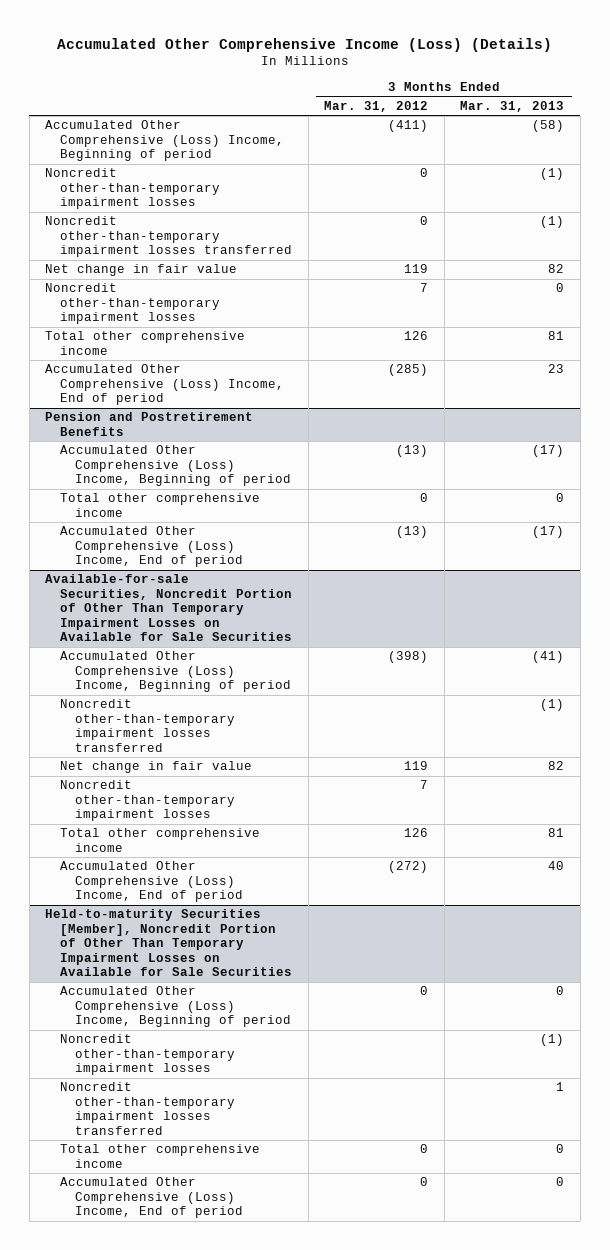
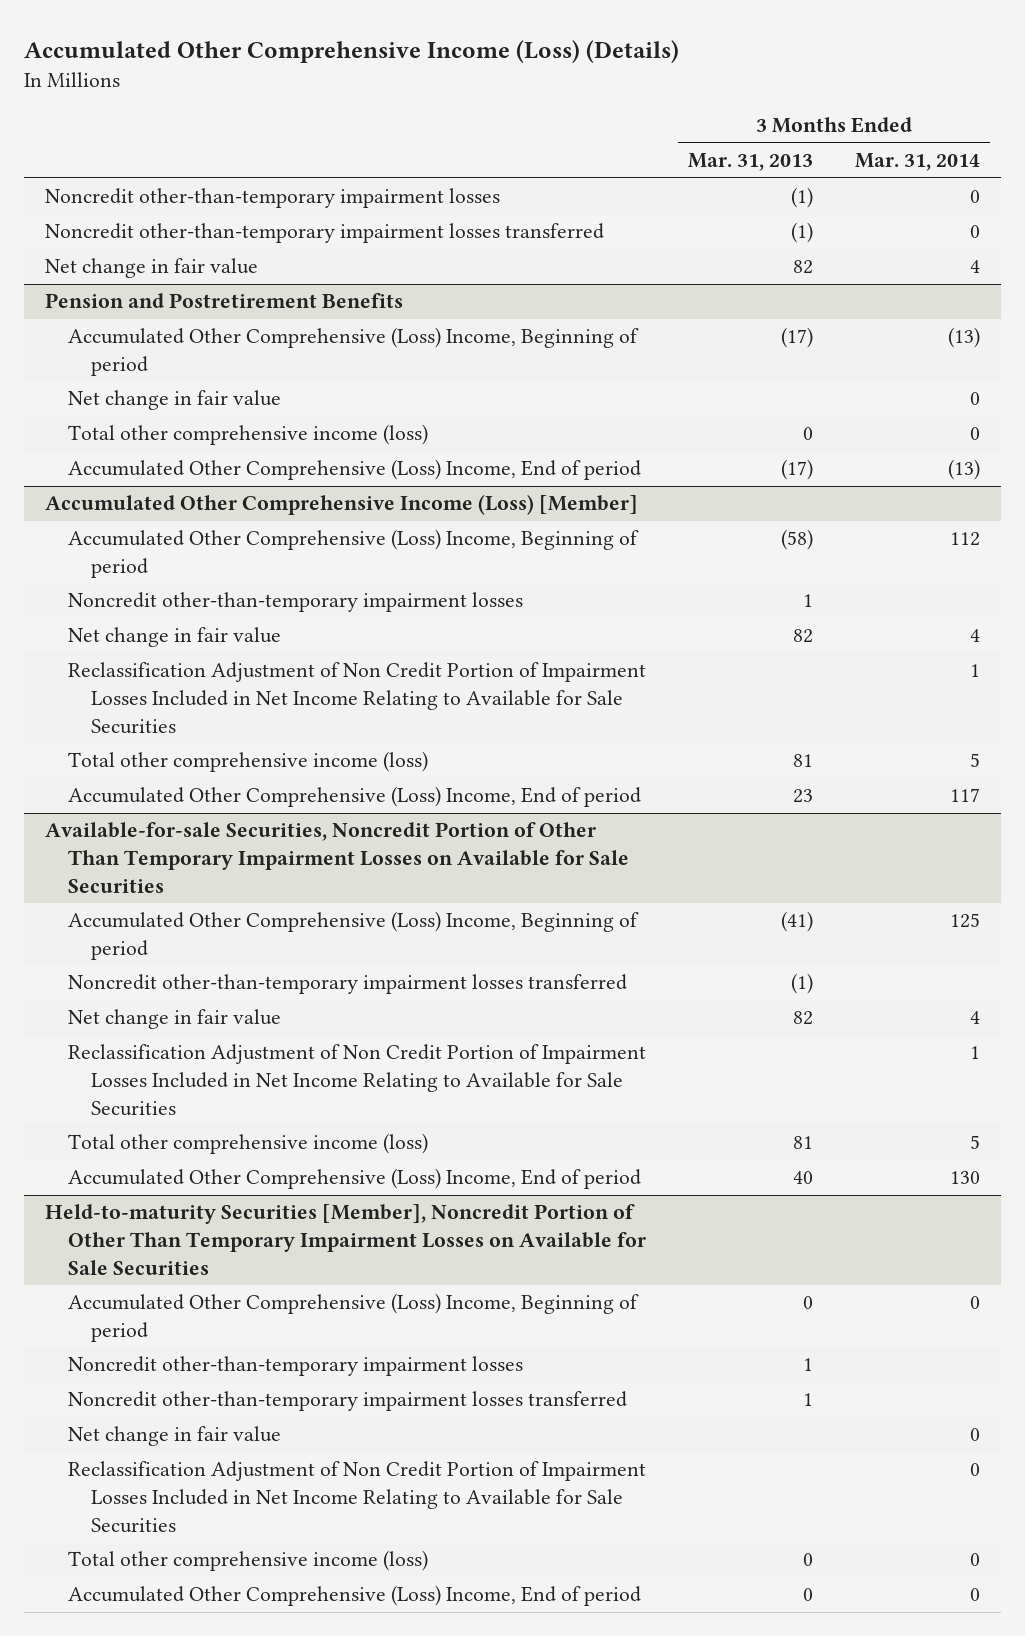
[324,100,429,112] Mar. 31, 2012 -> none
none -> [854,153,980,172] Mar. 31, 2014
[45,120,285,162] Accumulated Other Comprehensive (Loss) Income, Beginning of period -> none
[45,283,221,325] Noncredit other-than-temporary impairment losses -> none
[45,331,246,355] Total other comprehensive income -> none
[45,364,285,406] Accumulated Other Comprehensive (Loss) Income, End of period -> none
none -> [68,390,282,411] Net change in fair value
[60,493,261,517] Total other comprehensive income -> [68,424,429,446] Total other comprehensive income (loss)
none -> [45,494,639,516] Accumulated Other Comprehensive Income (Loss) [Member]
none -> [68,529,640,578] Accumulated Other Comprehensive (Loss) Income, Beginning of period
none -> [68,592,524,613] Noncredit other-than-temporary impairment losses
none -> [68,627,282,648] Net change in fair value
none -> [68,662,647,734] Reclassification Adjustment of Non Credit Portion of Impairment Losses Included in Net Income Relating to Available for Sale Securities
none -> [68,751,429,773] Total other comprehensive income (loss)
none -> [68,786,642,808] Accumulated Other Comprehensive (Loss) Income, End of period
[60,780,236,822] Noncredit other-than-temporary impairment losses -> [68,1044,647,1116] Reclassification Adjustment of Non Credit Portion of Impairment Losses Included in Net Income Relating to Available for Sale Securities
[60,828,261,852] Total other comprehensive income -> [68,1133,429,1155] Total other comprehensive income (loss)
[540,1034,565,1047] (1) -> [803,1358,814,1372] 1
none -> [68,1426,282,1447] Net change in fair value
none -> [68,1461,647,1533] Reclassification Adjustment of Non Credit Portion of Impairment Losses Included in Net Income Relating to Available for Sale Securities
[60,1144,261,1168] Total other comprehensive income -> [68,1550,429,1572] Total other comprehensive income (loss)

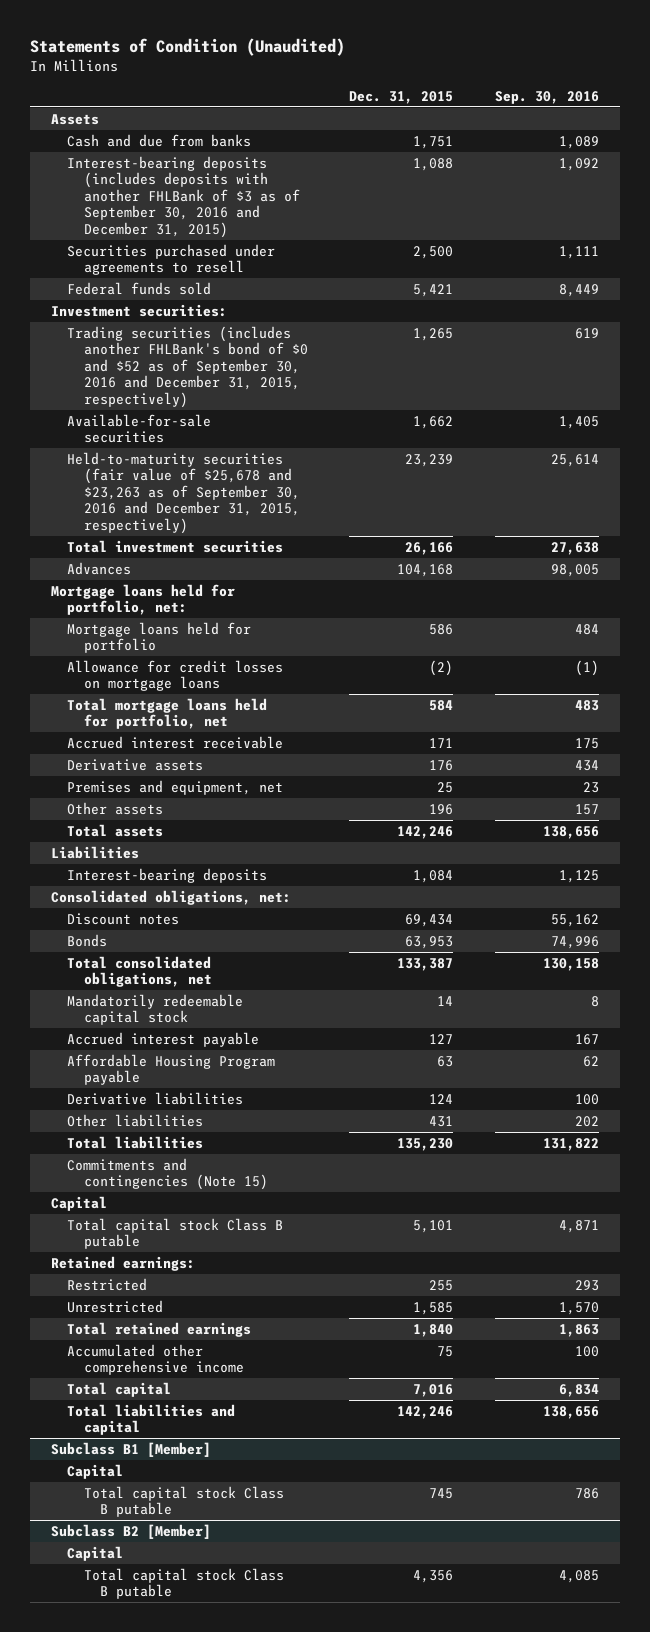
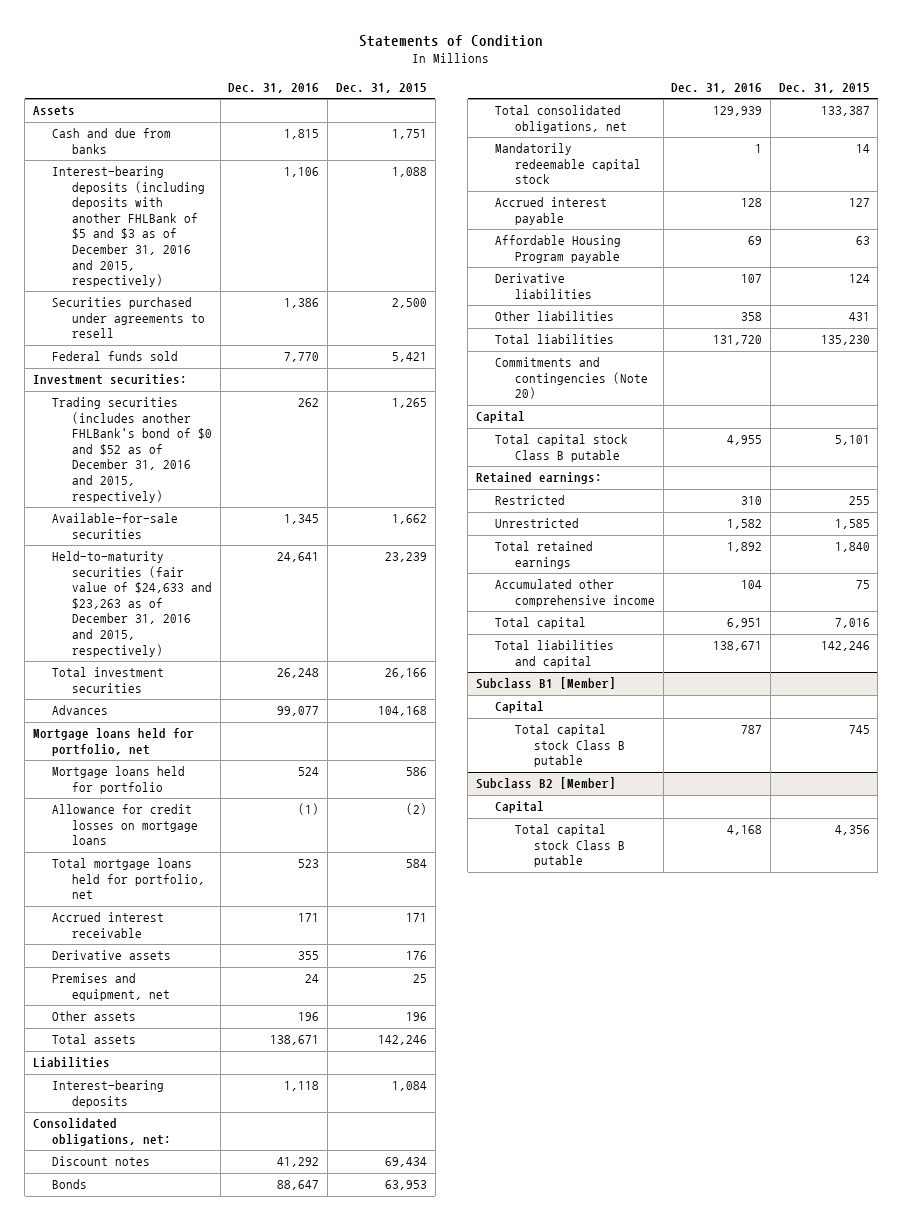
[29,37,345,56] Statements of Condition (Unaudited) -> [359,34,544,47] Statements of Condition
[495,90,600,104] Sep. 30, 2016 -> none
none -> [228,82,320,93] Dec. 31, 2016
[67,155,300,239] Interest-bearing deposits (includes deposits with another FHLBank of $3 as of September 30, 2016 and December 31, 2015) -> [52,166,205,288] Interest-bearing deposits (including deposits with another FHLBank of $5 and $3 as of December 31, 2016 and 2015, respectively)
[67,325,308,409] Trading securities (includes another FHLBank's bond of $0 and $52 as of September 30, 2016 and December 31, 2015, respectively) -> [52,397,212,503] Trading securities (includes another FHLBank's bond of $0 and $52 as of December 31, 2016 and 2015, respectively)
[67,451,300,535] Held-to-maturity securities (fair value of $25,678 and $23,263 as of September 30, 2016 and December 31, 2015, respectively) -> [52,551,212,657] Held-to-maturity securities (fair value of $24,633 and $23,263 as of December 31, 2016 and 2015, respectively)
[50,583,235,616] Mortgage loans held for portfolio, net: -> [32,728,194,756] Mortgage loans held for portfolio, net
[67,1157,268,1191] Commitments and contingencies (Note 15) -> [495,357,648,400] Commitments and contingencies (Note 20)

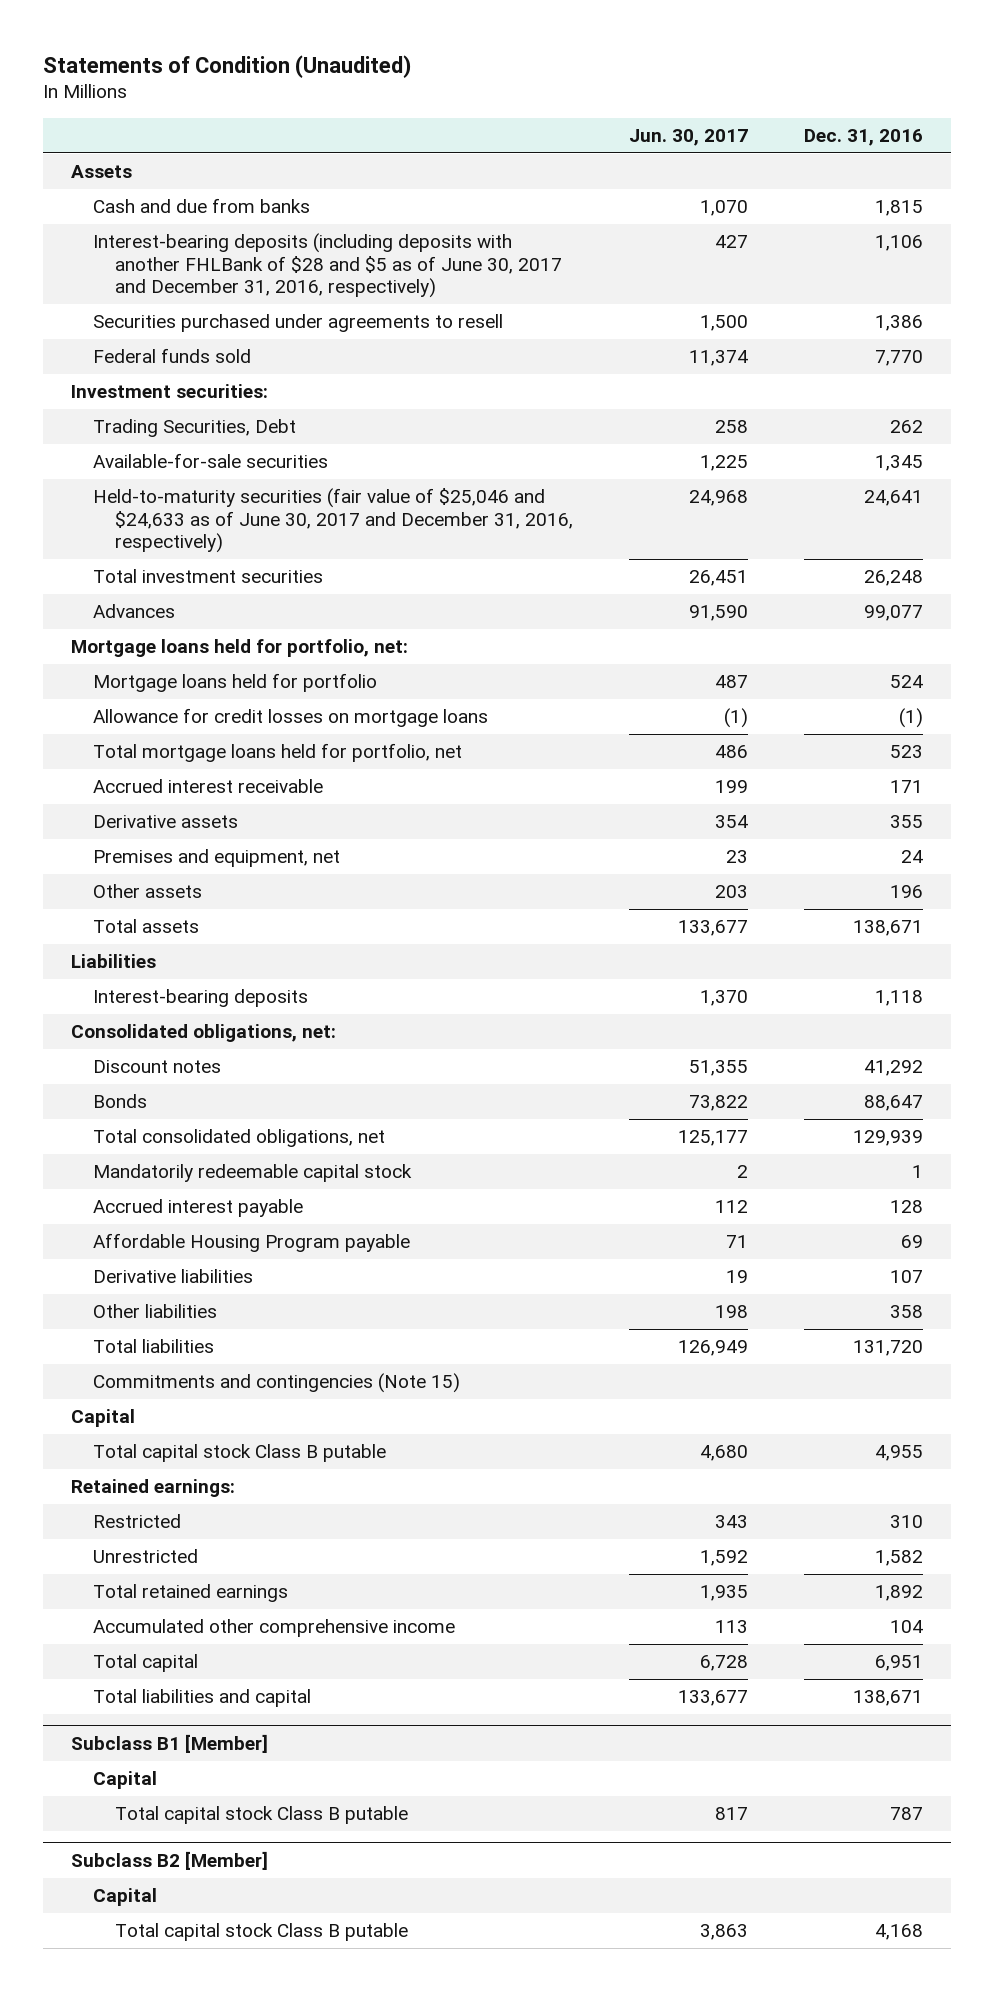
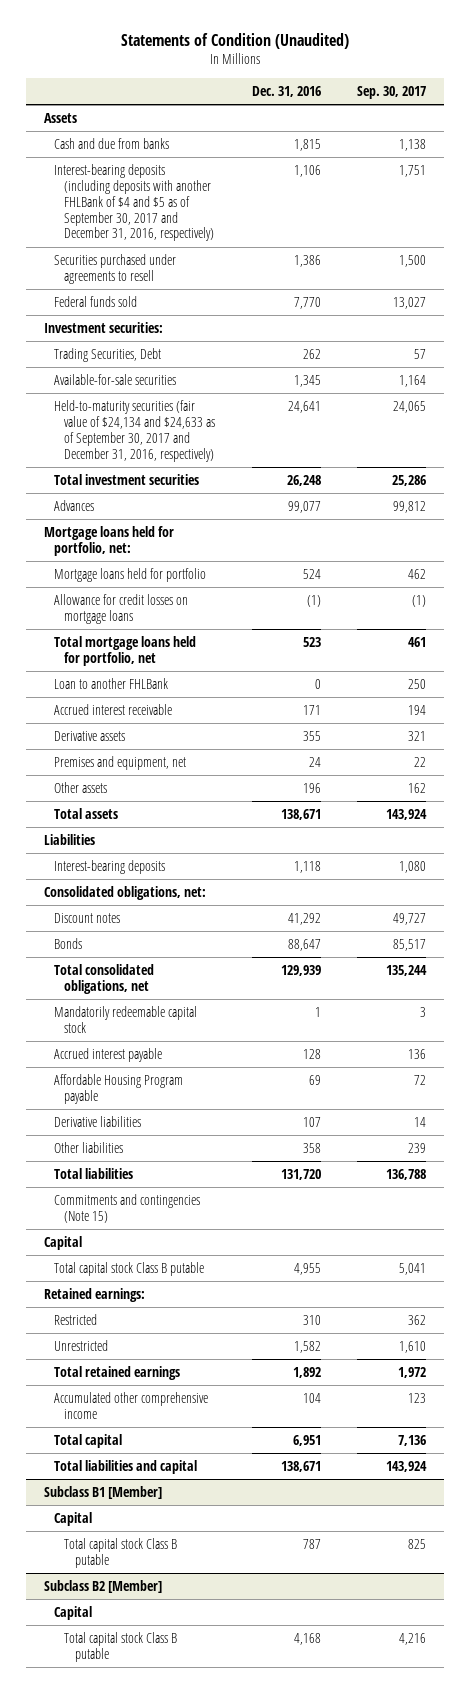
[629,129,749,147] Jun. 30, 2017 -> none
none -> [356,85,426,99] Sep. 30, 2017
[93,233,563,299] Interest-bearing deposits (including deposits with another FHLBank of $28 and $5 as of June 30, 2017 and December 31, 2016, respectively) -> [54,163,215,242] Interest-bearing deposits (including deposits with another FHLBank of $4 and $5 as of September 30, 2017 and December 31, 2016, respectively)
[93,488,574,554] Held-to-maturity securities (fair value of $25,046 and $24,633 as of June 30, 2017 and December 31, 2016, respectively) -> [54,399,216,462] Held-to-maturity securities (fair value of $24,134 and $24,633 as of September 30, 2017 and December 31, 2016, respectively)
none -> [54,677,169,689] Loan to another FHLBank

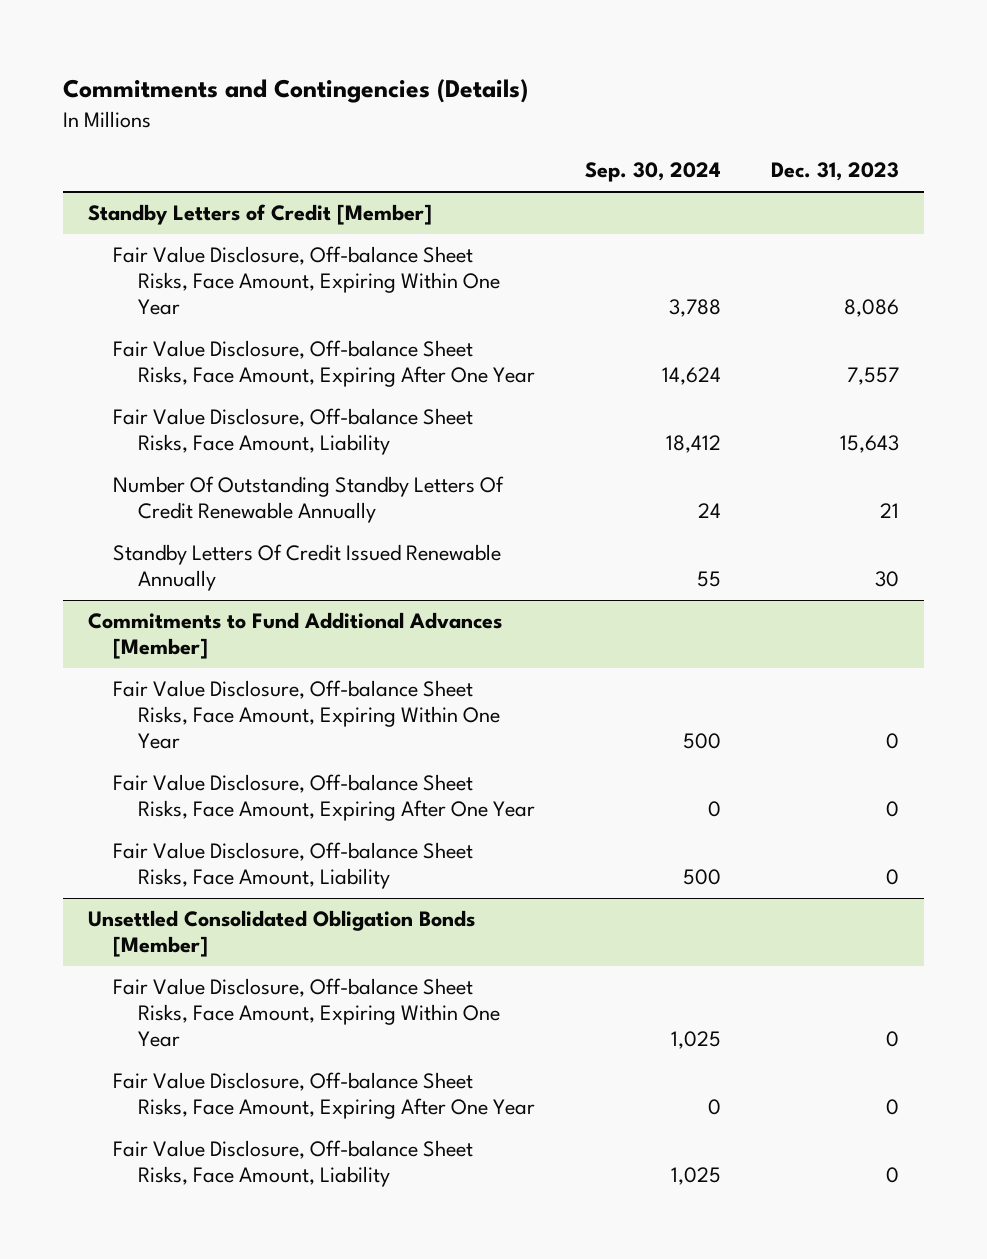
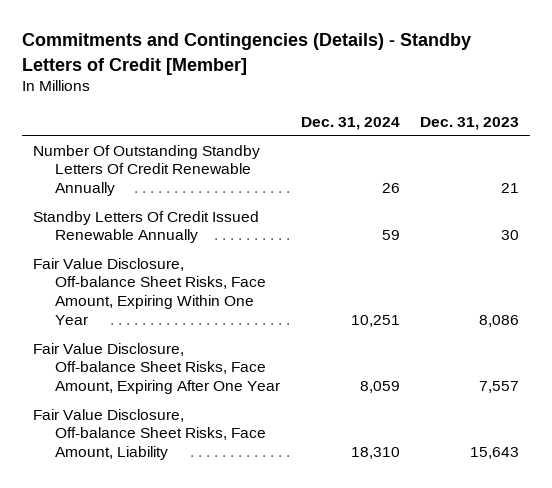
[62,79,528,104] Commitments and Contingencies (Details) -> [22,33,472,75] Commitments and Contingencies (Details) - Standby Letters of Credit [Member]
[585,162,722,183] Sep. 30, 2024 -> none
none -> [300,116,400,130] Dec. 31, 2024
[87,204,432,226] Standby Letters of Credit [Member] -> none
none -> [32,144,260,197] Number Of Outstanding Standby Letters Of Credit Renewable Annually
none -> [32,210,259,244] Standby Letters Of Credit Issued Renewable Annually
[112,476,504,524] Number Of Outstanding Standby Letters Of Credit Renewable Annually -> none
[112,544,501,592] Standby Letters Of Credit Issued Renewable Annually -> none
[87,612,502,660] Commitments to Fund Additional Advances [Member] -> none
[112,680,500,750] Fair Value Disclosure, Off-balance Sheet Risks, Face Amount, Expiring Within One Year -> none
[112,774,535,822] Fair Value Disclosure, Off-balance Sheet Risks, Face Amount, Expiring After One Year -> none
[112,842,473,890] Fair Value Disclosure, Off-balance Sheet Risks, Face Amount, Liability -> none
[87,910,475,958] Unsettled Consolidated Obligation Bonds [Member] -> none
[112,978,500,1048] Fair Value Disclosure, Off-balance Sheet Risks, Face Amount, Expiring Within One Year -> none
[112,1072,535,1120] Fair Value Disclosure, Off-balance Sheet Risks, Face Amount, Expiring After One Year -> none
[112,1140,473,1188] Fair Value Disclosure, Off-balance Sheet Risks, Face Amount, Liability -> none

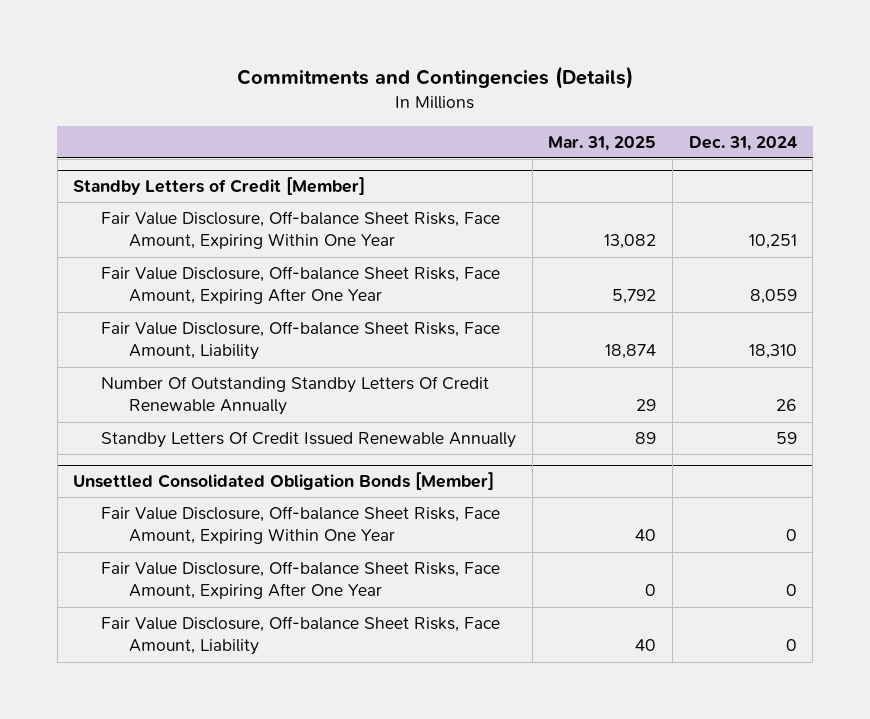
[22,33,472,75] Commitments and Contingencies (Details) - Standby Letters of Credit [Member] -> [237,66,634,90] Commitments and Contingencies (Details)
[420,116,520,130] Dec. 31, 2023 -> none
none -> [548,135,657,151] Mar. 31, 2025
[32,144,260,197] Number Of Outstanding Standby Letters Of Credit Renewable Annually -> none
[32,210,259,244] Standby Letters Of Credit Issued Renewable Annually -> none
none -> [73,177,366,196] Standby Letters of Credit [Member]
none -> [101,376,490,416] Number Of Outstanding Standby Letters Of Credit Renewable Annually
none -> [101,431,517,449] Standby Letters Of Credit Issued Renewable Annually
none -> [73,472,495,491] Unsettled Consolidated Obligation Bonds [Member]
none -> [101,506,501,545] Fair Value Disclosure, Off-balance Sheet Risks, Face Amount, Expiring Within One Year
none -> [101,561,501,600] Fair Value Disclosure, Off-balance Sheet Risks, Face Amount, Expiring After One Year
none -> [101,616,501,656] Fair Value Disclosure, Off-balance Sheet Risks, Face Amount, Liability

